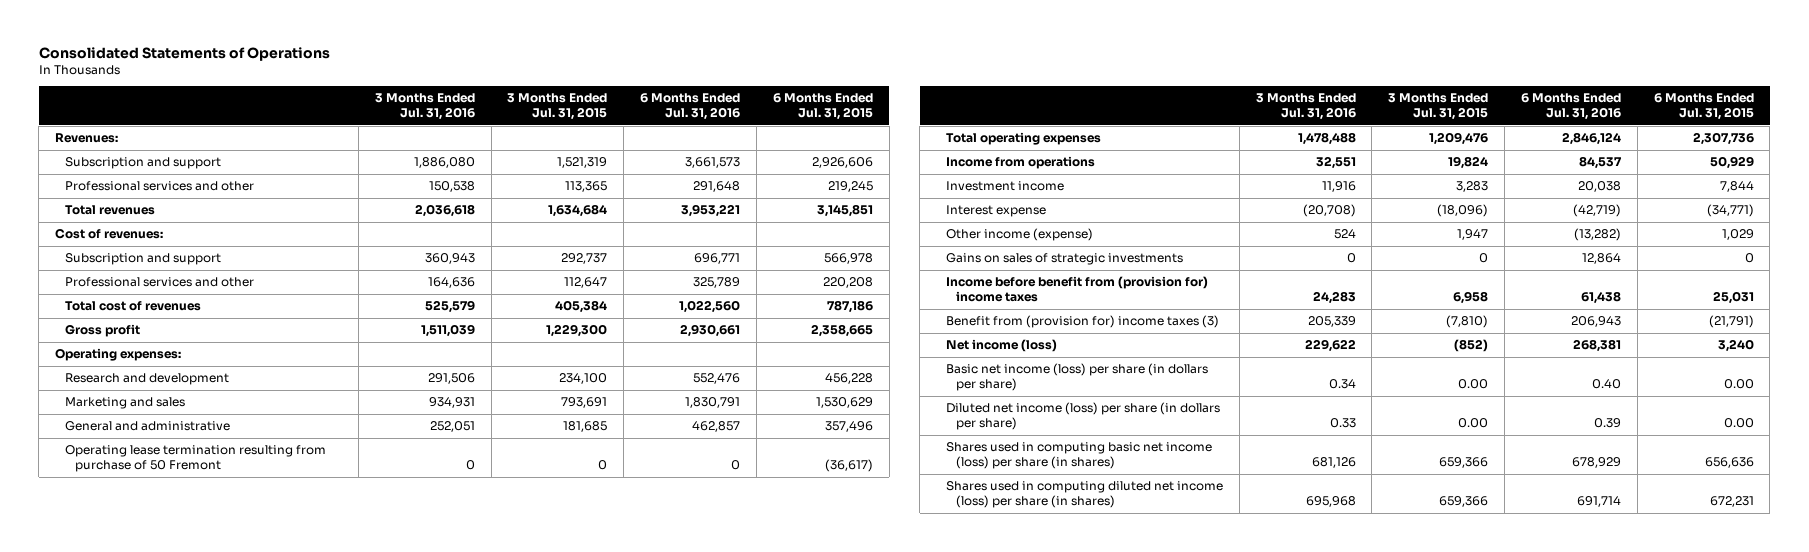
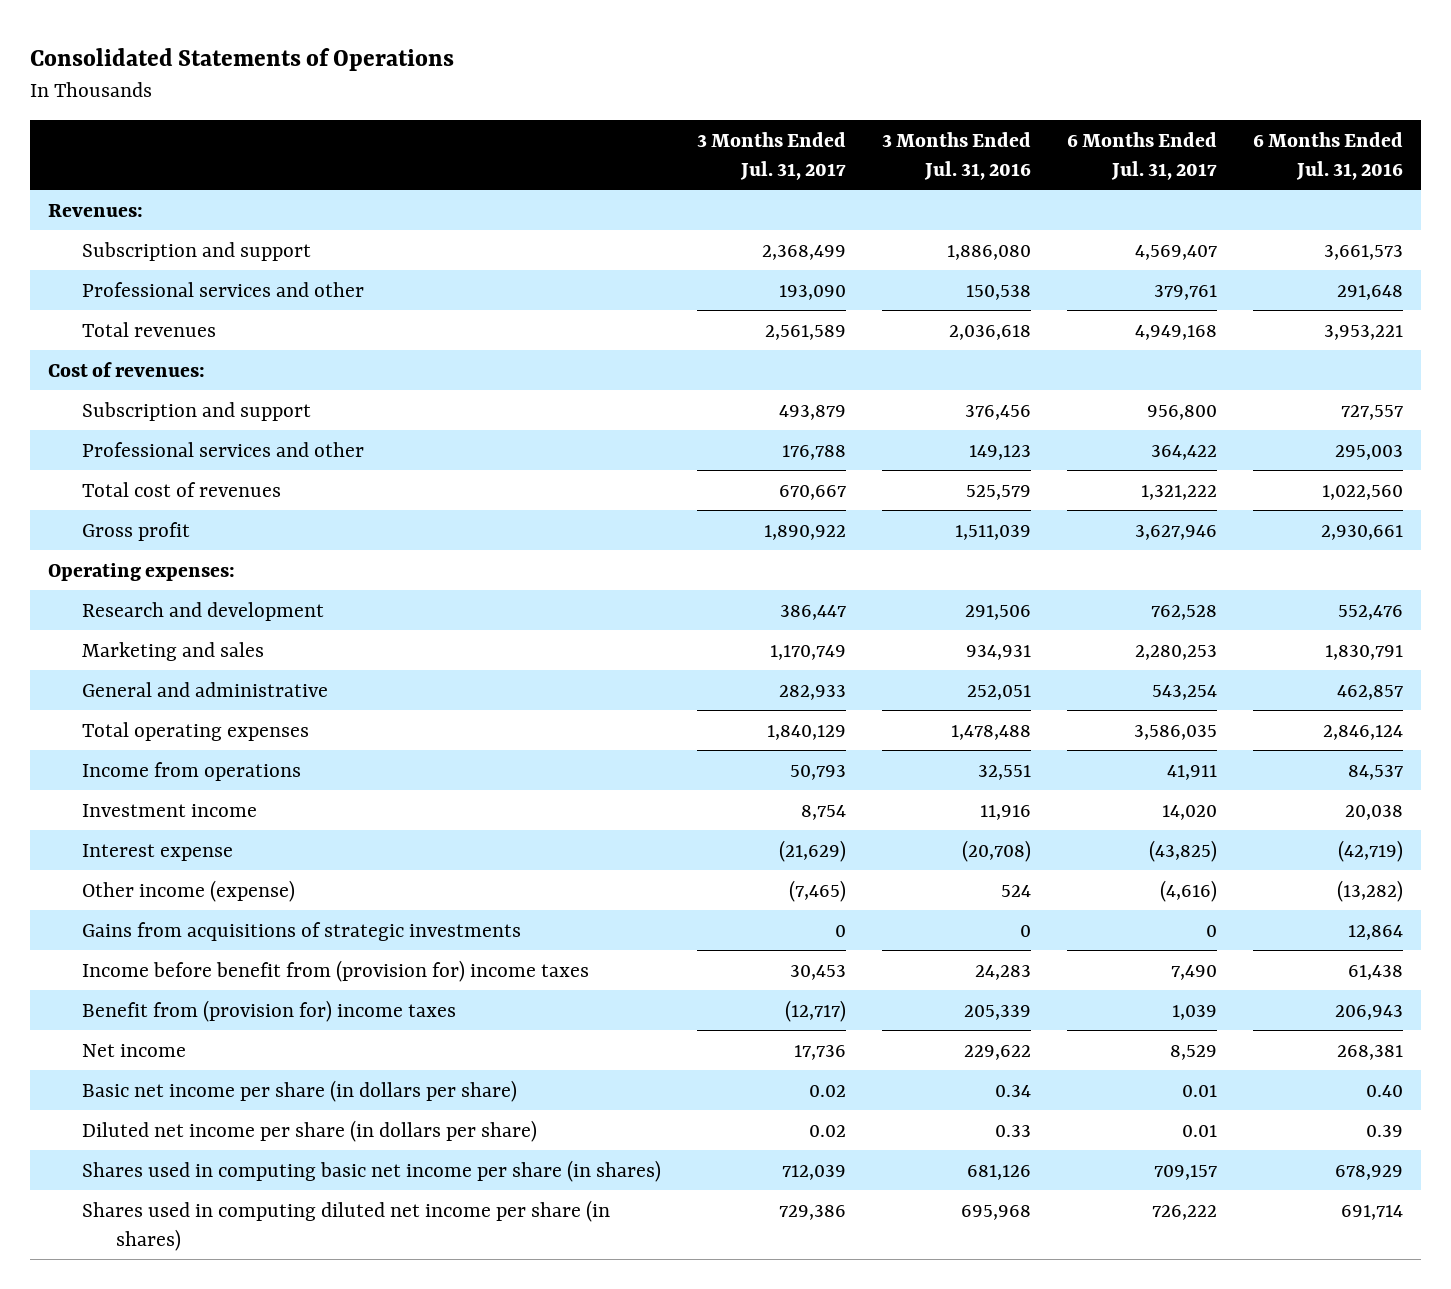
[507,93,608,121] 3 Months Ended Jul. 31, 2015 -> none
[772,93,873,121] 6 Months Ended Jul. 31, 2015 -> none
none -> [697,131,847,181] 3 Months Ended Jul. 31, 2017
none -> [1067,131,1218,181] 6 Months Ended Jul. 31, 2017
[424,253,475,265] 360,943 -> [965,404,1032,420] 376,456
[694,253,741,265] 696,771 -> [1340,404,1403,420] 727,557
[427,277,475,289] 164,636 -> [969,444,1032,460] 149,123
[693,277,741,289] 325,789 -> [1334,444,1403,460] 295,003
[65,445,327,473] Operating lease termination resulting from purchase of 50 Fremont -> none
[945,253,1183,266] Gains on sales of strategic investments -> [82,921,522,941] Gains from acquisitions of strategic investments
[945,315,1219,329] Benefit from (provision for) income taxes (3) -> [82,999,457,1022] Benefit from (provision for) income taxes
[945,339,1057,353] Net income (loss) -> [82,1043,187,1057] Net income
[945,363,1208,392] Basic net income (loss) per share (in dollars per share) -> [82,1079,518,1102] Basic net income per share (in dollars per share)
[945,402,1220,431] Diluted net income (loss) per share (in dollars per share) -> [82,1119,538,1142] Diluted net income per share (in dollars per share)
[945,442,1212,470] Shares used in computing basic net income (loss) per share (in shares) -> [82,1159,662,1182] Shares used in computing basic net income per share (in shares)
[945,481,1223,509] Shares used in computing diluted net income (loss) per share (in shares) -> [82,1199,611,1251] Shares used in computing diluted net income per share (in shares)

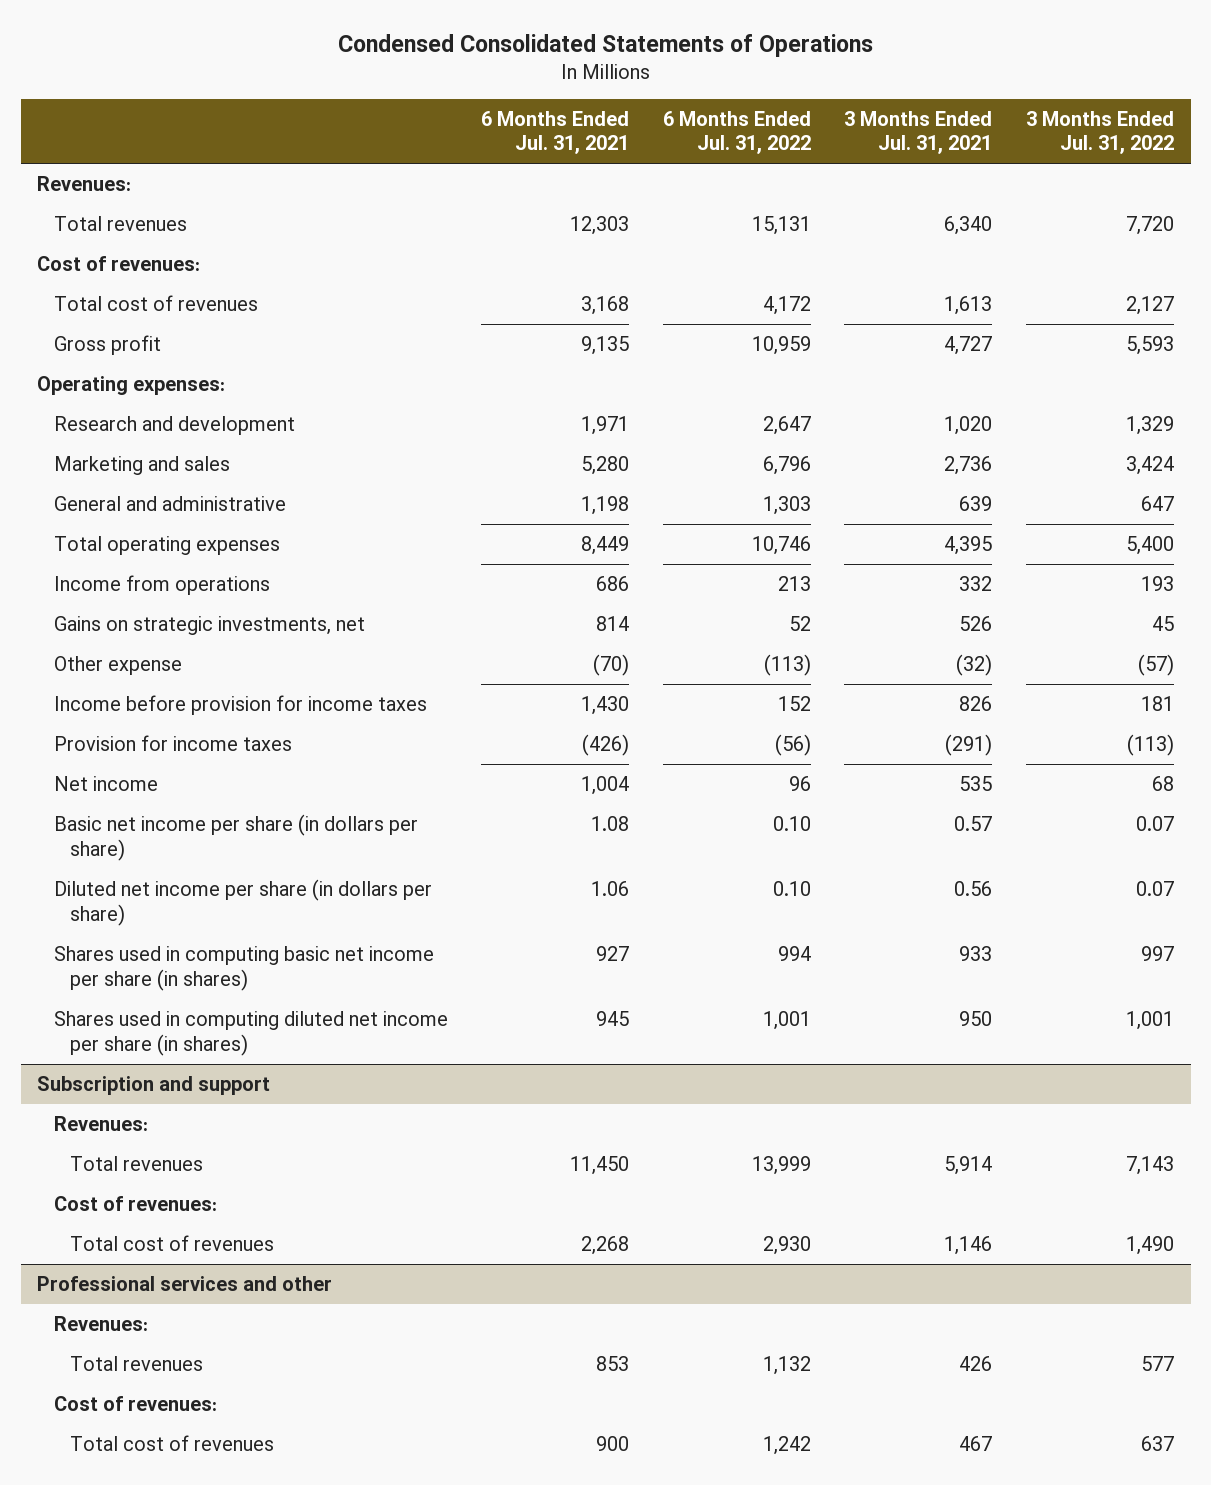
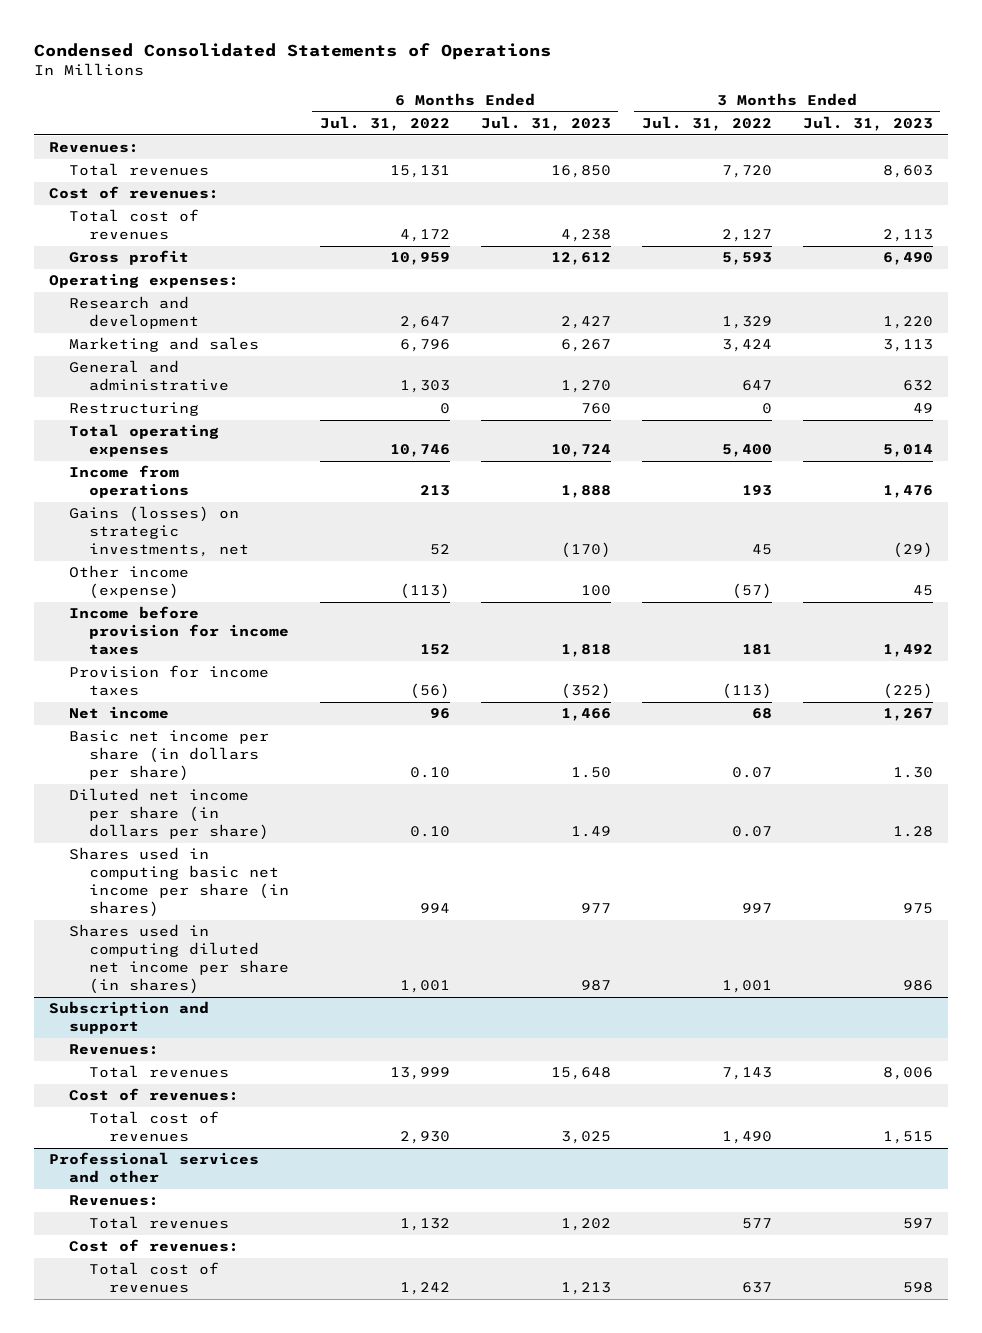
[481,110,630,155] 6 Months Ended Jul. 31, 2021 -> none
[844,110,993,155] 3 Months Ended Jul. 31, 2021 -> none
none -> [480,116,611,132] Jul. 31, 2023
none -> [802,116,933,132] Jul. 31, 2023
none -> [68,402,199,417] Restructuring
[53,616,365,636] Gains on strategic investments, net -> [68,506,249,558] Gains (losses) on strategic investments, net
[53,656,182,676] Other expense -> [68,565,189,600] Other income (expense)

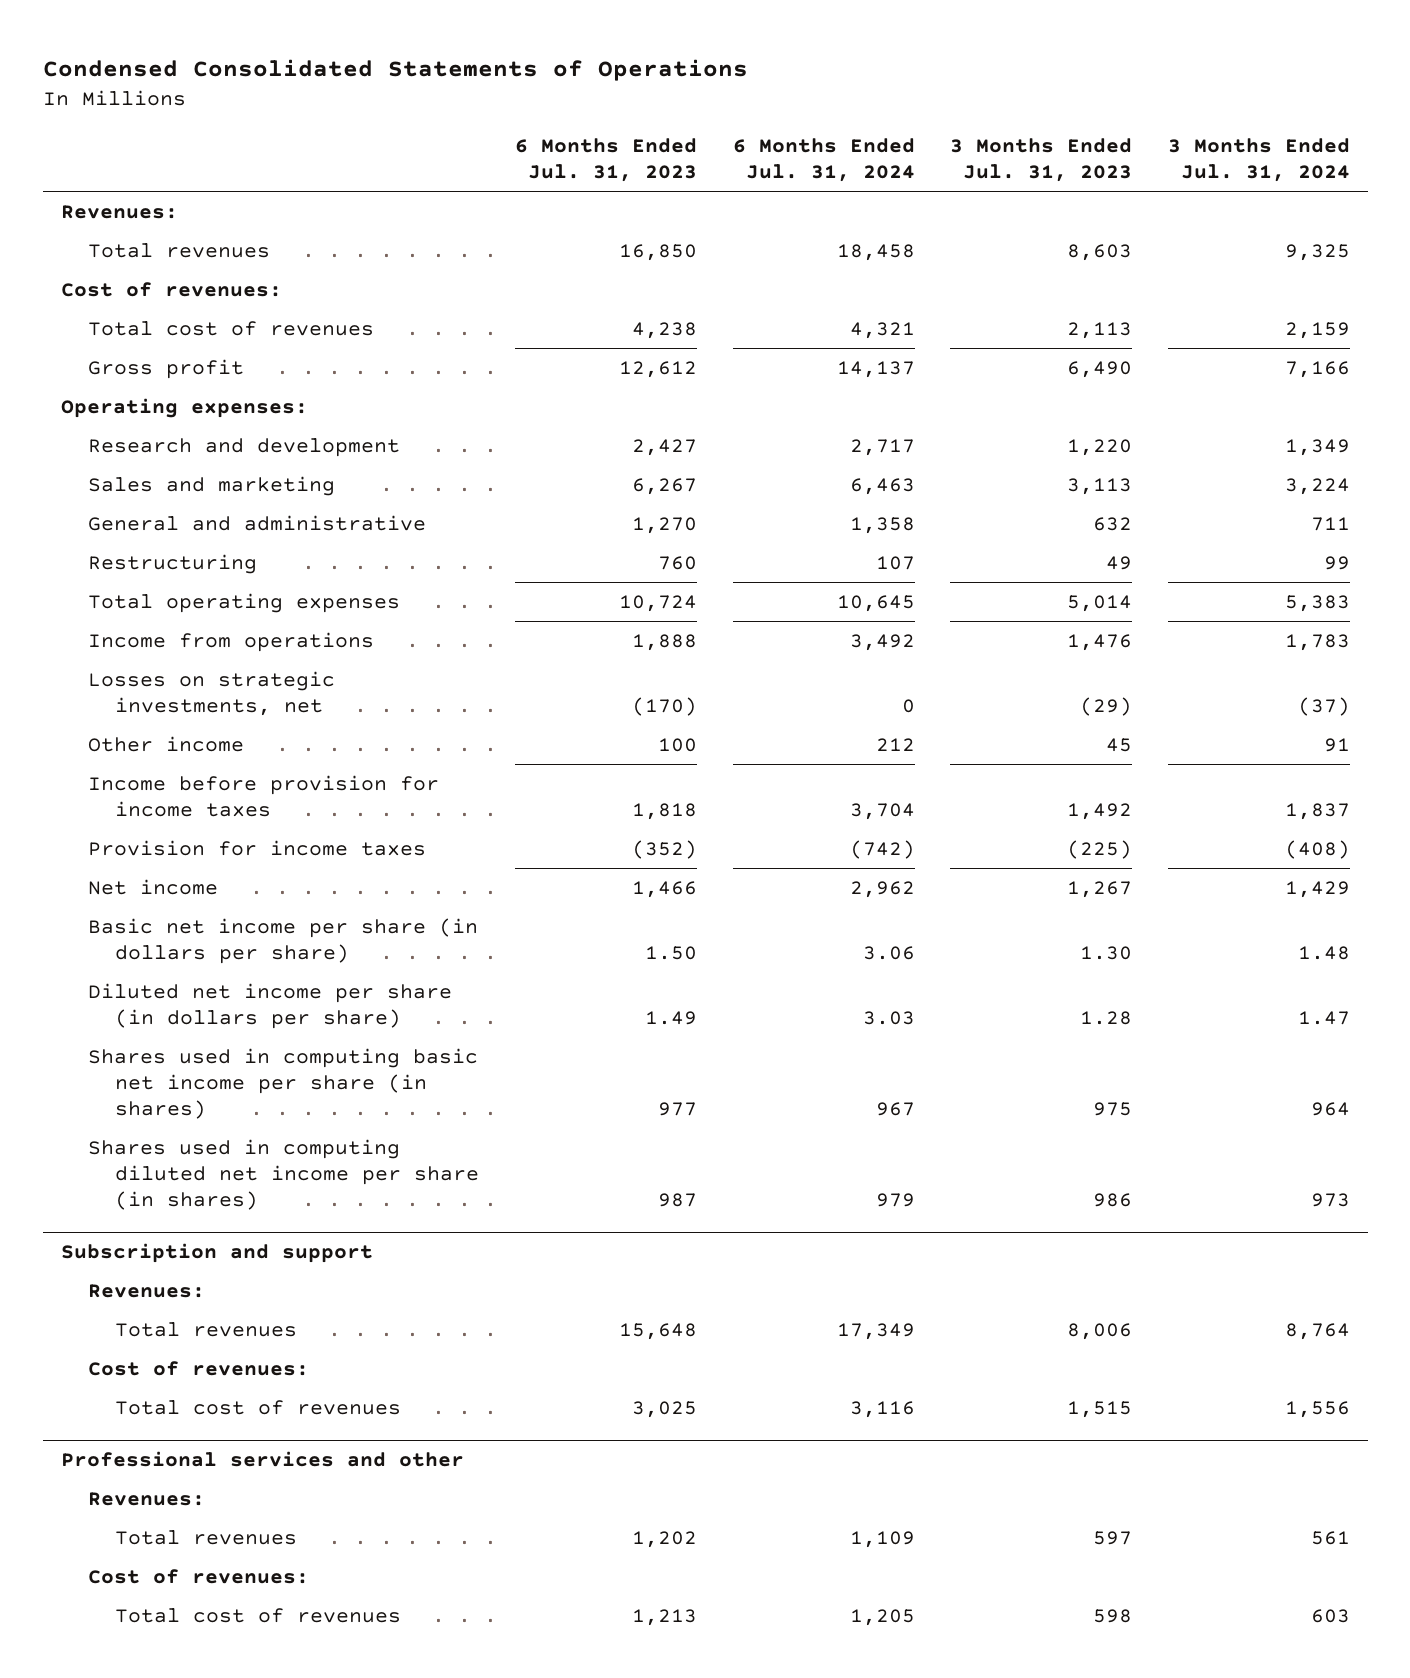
[319,116,450,132] Jul. 31, 2022 -> none
[641,116,772,132] Jul. 31, 2022 -> none
none -> [732,137,915,183] 6 Months Ended Jul. 31, 2024
none -> [1167,137,1350,183] 3 Months Ended Jul. 31, 2024
[68,337,259,353] Marketing and sales -> [87,475,335,496] Sales and marketing
[68,506,249,558] Gains (losses) on strategic investments, net -> [87,670,335,717] Losses on strategic investments, net
[68,565,189,600] Other income (expense) -> [87,735,244,752] Other income

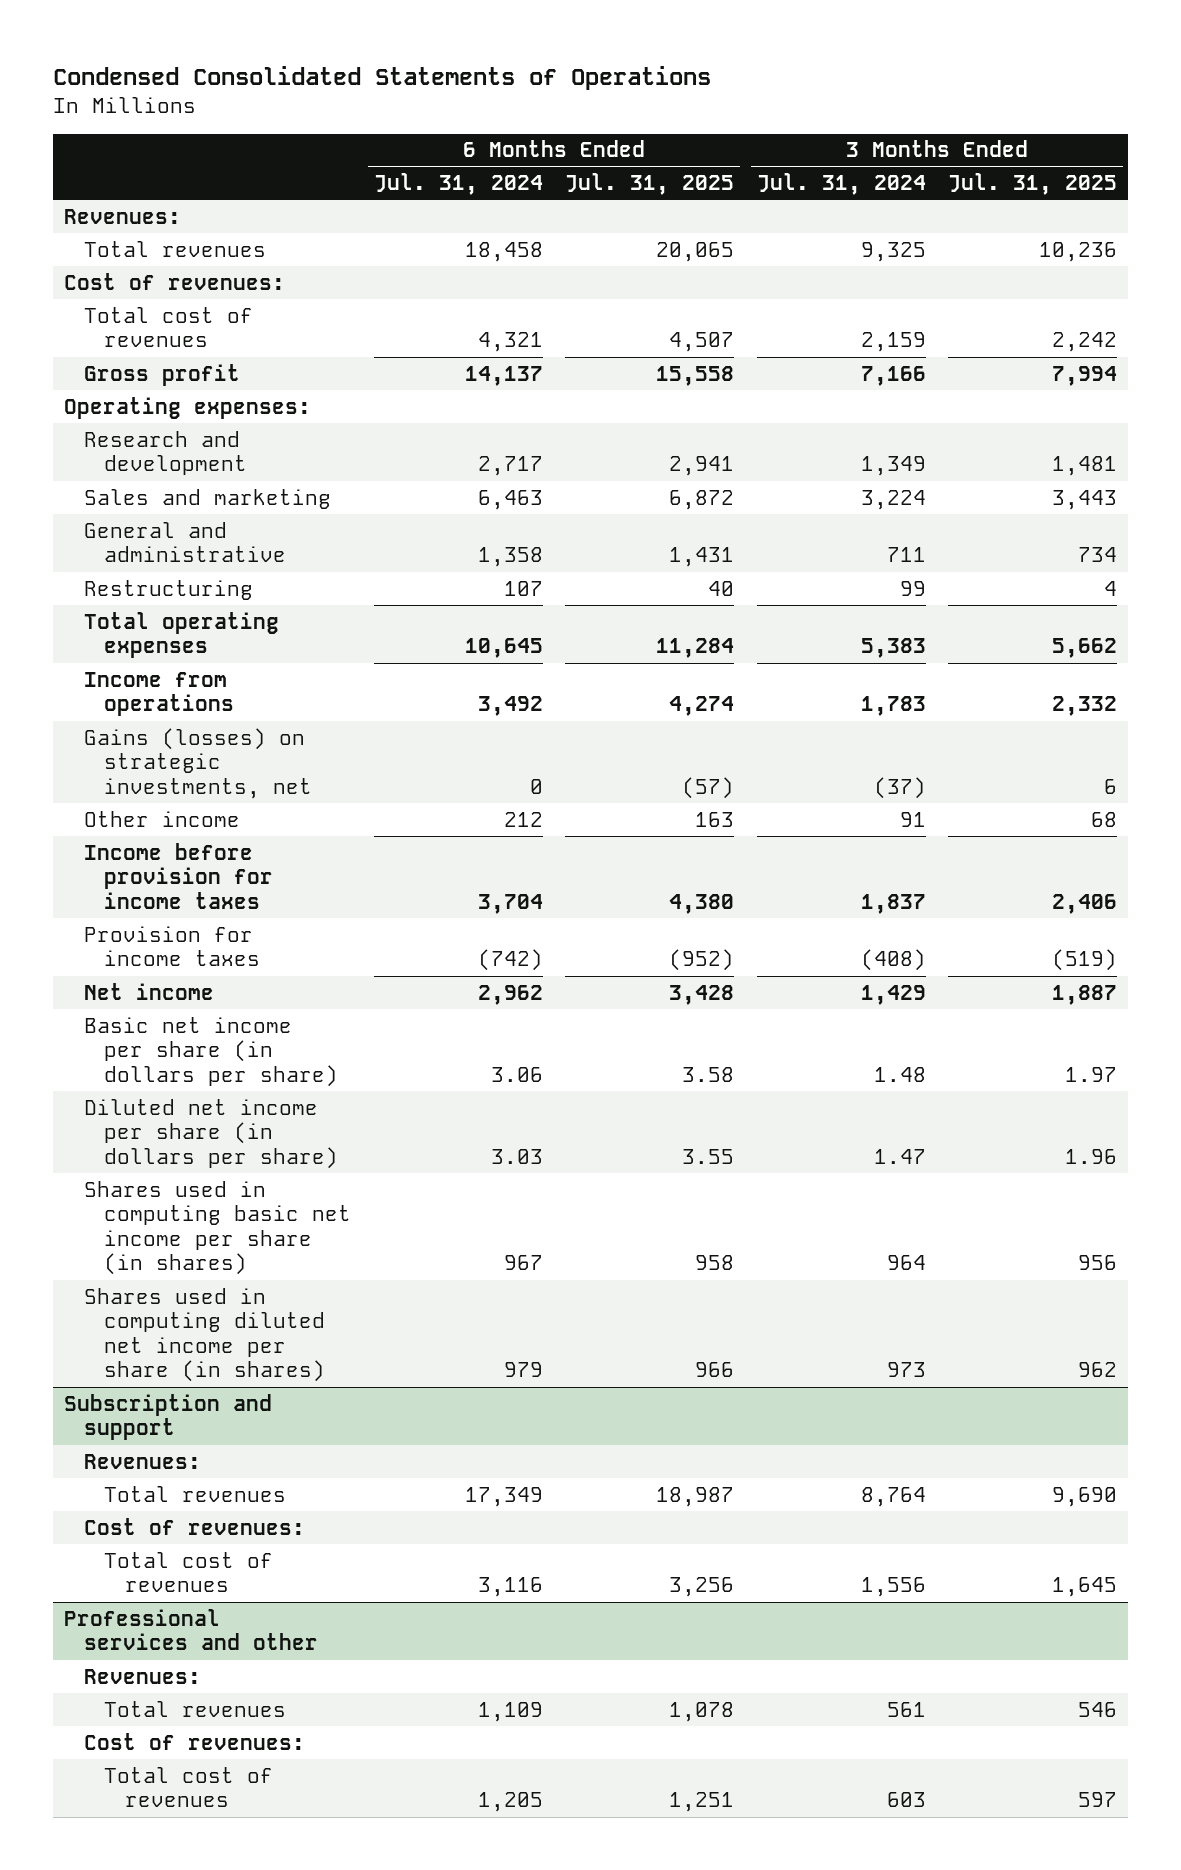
[515,137,698,183] 6 Months Ended Jul. 31, 2023 -> none
[950,137,1133,183] 3 Months Ended Jul. 31, 2023 -> none
none -> [565,173,735,196] Jul. 31, 2025
none -> [948,173,1118,196] Jul. 31, 2025
[87,670,335,717] Losses on strategic investments, net -> [84,727,313,799] Gains (losses) on strategic investments, net

